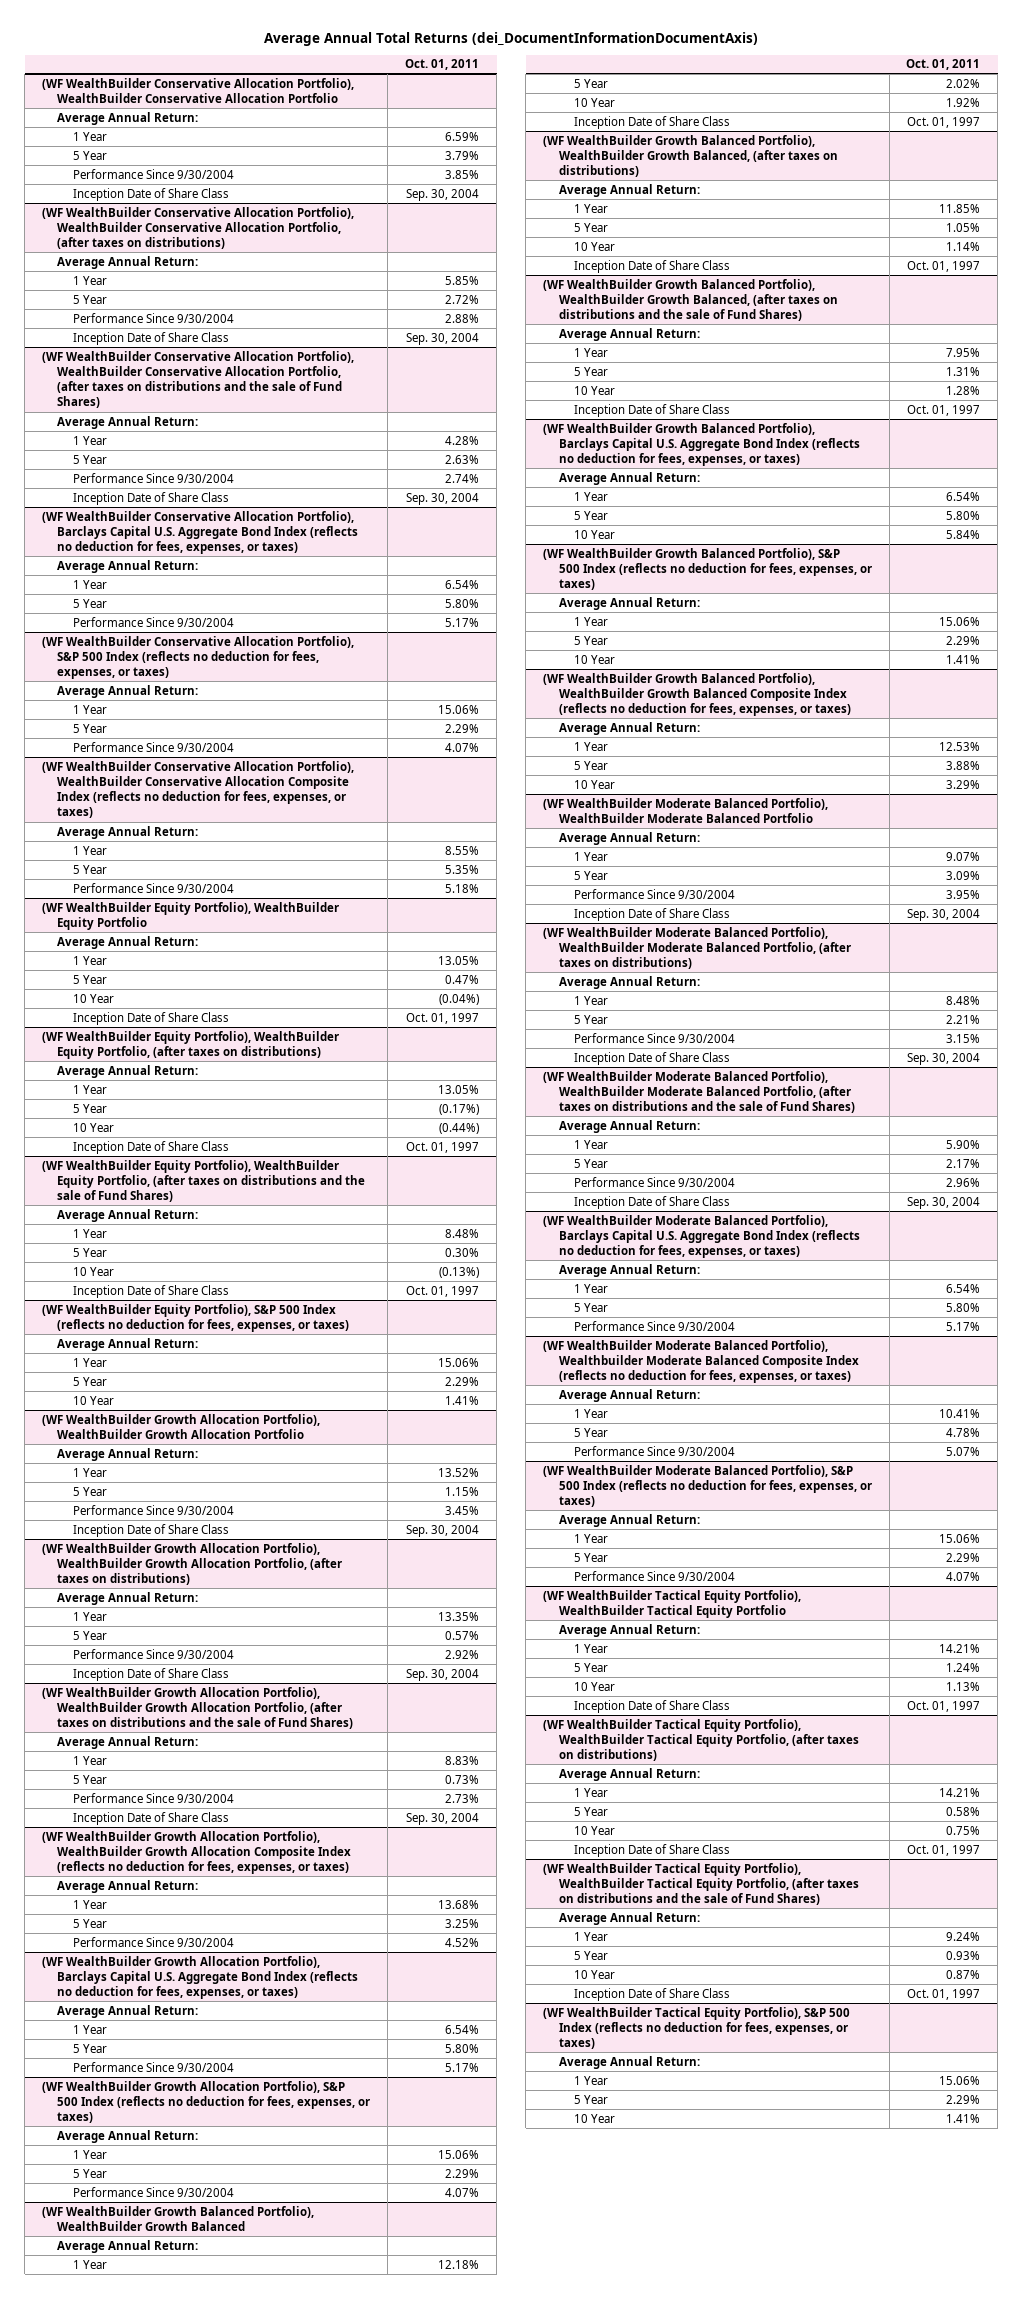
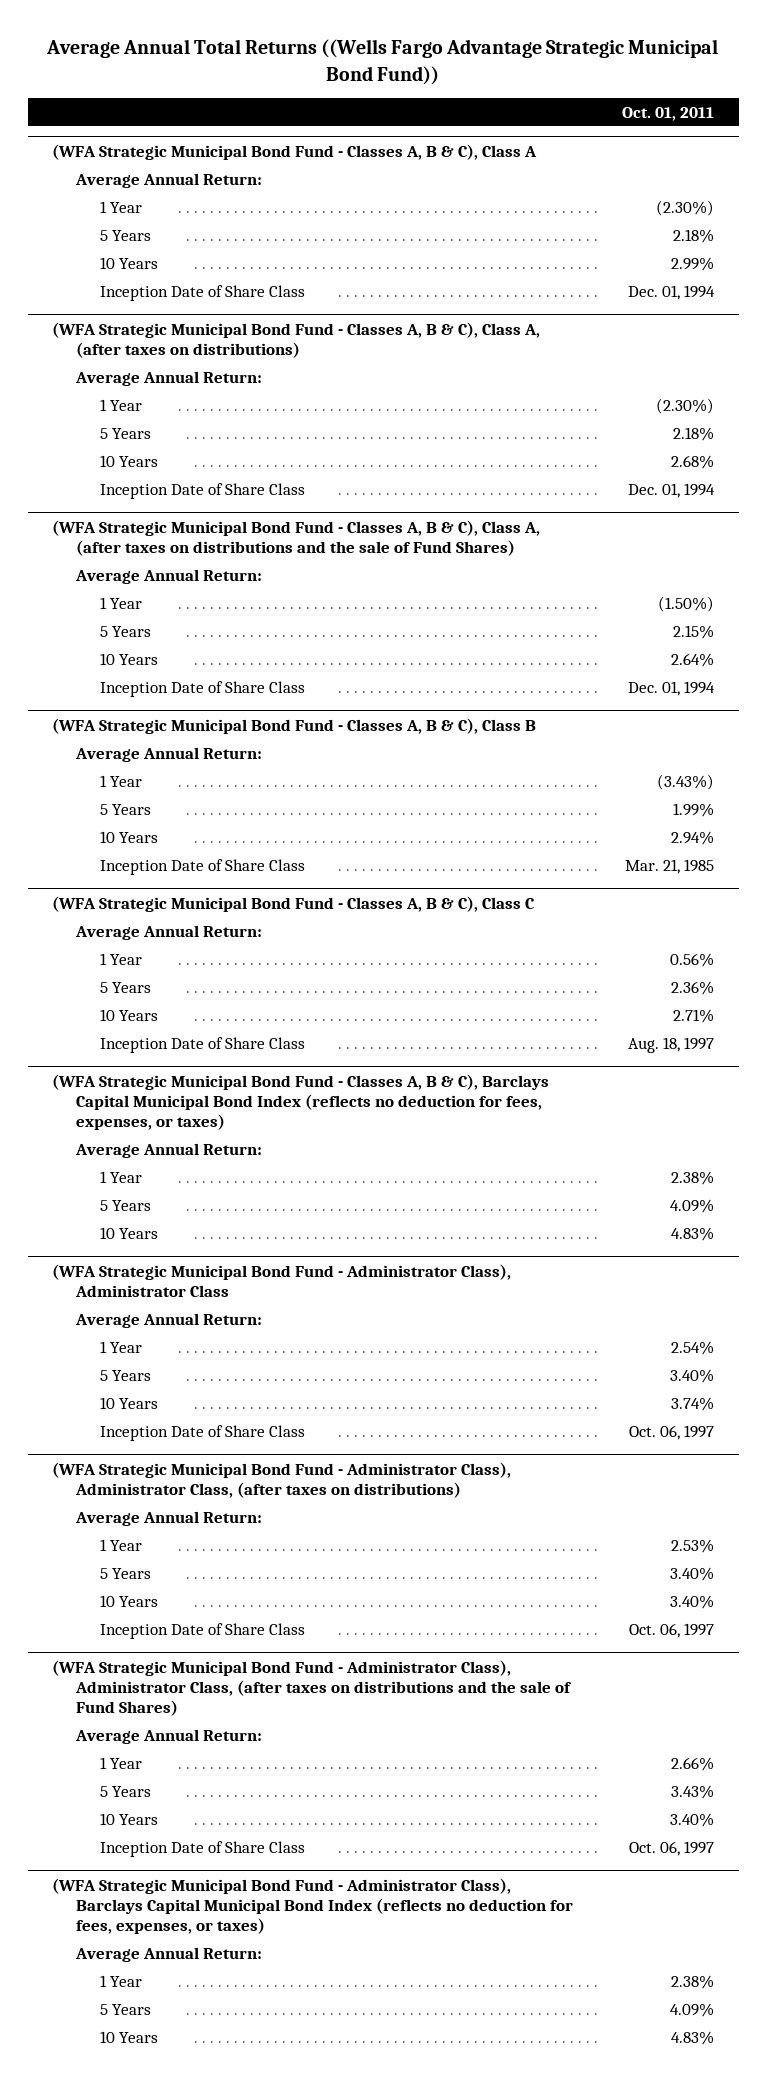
[264,31,759,46] Average Annual Total Returns (dei_DocumentInformationDocumentAxis) -> [46,39,719,85] Average Annual Total Returns ((Wells Fargo Advantage Strategic Municipal Bond Fund))
[41,77,354,103] (WF WealthBuilder Conservative Allocation Portfolio), WealthBuilder Conservative Allocation Portfolio -> none
[57,111,199,125] Average Annual Return: -> none
[72,131,107,141] 1 Year -> none
[72,150,107,160] 5 Year -> none
[72,168,234,179] Performance Since 9/30/2004 -> none
[72,187,229,201] Inception Date of Share Class -> none
[41,206,354,250] (WF WealthBuilder Conservative Allocation Portfolio), WealthBuilder Conservative Allocation Portfolio, (after taxes on distributions) -> none
[57,255,199,269] Average Annual Return: -> none
[72,275,107,285] 1 Year -> none
[72,294,107,304] 5 Year -> none
[72,312,234,323] Performance Since 9/30/2004 -> none
[72,331,229,345] Inception Date of Share Class -> none
[41,350,354,409] (WF WealthBuilder Conservative Allocation Portfolio), WealthBuilder Conservative Allocation Portfolio, (after taxes on distributions and the sale of Fund Shares) -> none
[57,415,199,429] Average Annual Return: -> none
[72,435,107,445] 1 Year -> none
[72,454,107,464] 5 Year -> none
[72,472,234,483] Performance Since 9/30/2004 -> none
[72,491,229,505] Inception Date of Share Class -> none
[41,510,359,555] (WF WealthBuilder Conservative Allocation Portfolio), Barclays Capital U.S. Aggregate Bond Index (reflects no deduction for fees, expenses, or taxes) -> none
[57,559,199,573] Average Annual Return: -> none
[72,579,107,589] 1 Year -> none
[72,598,107,608] 5 Year -> none
[72,616,234,627] Performance Since 9/30/2004 -> none
[41,635,354,680] (WF WealthBuilder Conservative Allocation Portfolio), S&P 500 Index (reflects no deduction for fees, expenses, or taxes) -> none
[57,684,199,698] Average Annual Return: -> none
[72,704,107,714] 1 Year -> none
[72,723,107,733] 5 Year -> none
[72,741,234,752] Performance Since 9/30/2004 -> none
[41,760,354,819] (WF WealthBuilder Conservative Allocation Portfolio), WealthBuilder Conservative Allocation Composite Index (reflects no deduction for fees, expenses, or taxes) -> none
[57,825,199,839] Average Annual Return: -> none
[72,845,107,855] 1 Year -> none
[72,864,107,874] 5 Year -> none
[72,882,234,893] Performance Since 9/30/2004 -> none
[41,901,339,930] (WF WealthBuilder Equity Portfolio), WealthBuilder Equity Portfolio -> none
[57,935,199,949] Average Annual Return: -> none
[72,955,107,965] 1 Year -> none
[72,974,107,984] 5 Year -> none
[72,993,114,1003] 10 Year -> none
[72,1011,229,1025] Inception Date of Share Class -> none
[41,1030,339,1059] (WF WealthBuilder Equity Portfolio), WealthBuilder Equity Portfolio, (after taxes on distributions) -> none
[57,1064,199,1078] Average Annual Return: -> none
[72,1084,107,1094] 1 Year -> none
[72,1103,107,1113] 5 Year -> none
[72,1122,114,1132] 10 Year -> none
[72,1140,229,1154] Inception Date of Share Class -> none
[41,1159,366,1203] (WF WealthBuilder Equity Portfolio), WealthBuilder Equity Portfolio, (after taxes on distributions and the sale of Fund Shares) -> none
[57,1208,199,1222] Average Annual Return: -> none
[72,1228,107,1238] 1 Year -> none
[72,1247,107,1257] 5 Year -> none
[72,1266,114,1276] 10 Year -> none
[72,1284,229,1298] Inception Date of Share Class -> none
[41,1303,350,1332] (WF WealthBuilder Equity Portfolio), S&P 500 Index (reflects no deduction for fees, expenses, or taxes) -> none
[57,1337,199,1351] Average Annual Return: -> none
[72,1357,107,1367] 1 Year -> none
[72,1376,107,1386] 5 Year -> none
[72,1395,114,1405] 10 Year -> none
[41,1413,320,1439] (WF WealthBuilder Growth Allocation Portfolio), WealthBuilder Growth Allocation Portfolio -> none
[57,1447,199,1461] Average Annual Return: -> none
[72,1467,107,1477] 1 Year -> none
[72,1486,107,1496] 5 Year -> none
[72,1504,234,1515] Performance Since 9/30/2004 -> none
[72,1523,229,1537] Inception Date of Share Class -> none
[41,1542,343,1586] (WF WealthBuilder Growth Allocation Portfolio), WealthBuilder Growth Allocation Portfolio, (after taxes on distributions) -> none
[57,1591,199,1605] Average Annual Return: -> none
[72,1611,107,1621] 1 Year -> none
[72,1630,107,1640] 5 Year -> none
[72,1648,234,1659] Performance Since 9/30/2004 -> none
[72,1667,229,1681] Inception Date of Share Class -> none
[41,1686,354,1730] (WF WealthBuilder Growth Allocation Portfolio), WealthBuilder Growth Allocation Portfolio, (after taxes on distributions and the sale of Fund Shares) -> none
[57,1735,199,1749] Average Annual Return: -> none
[72,1755,107,1765] 1 Year -> none
[72,1774,107,1784] 5 Year -> none
[72,1792,234,1803] Performance Since 9/30/2004 -> none
[72,1811,229,1825] Inception Date of Share Class -> none
[41,1830,352,1875] (WF WealthBuilder Growth Allocation Portfolio), WealthBuilder Growth Allocation Composite Index (reflects no deduction for fees, expenses, or taxes) -> none
[57,1879,199,1893] Average Annual Return: -> none
[72,1899,107,1909] 1 Year -> none
[72,1918,107,1928] 5 Year -> none
[72,1936,234,1947] Performance Since 9/30/2004 -> none
[41,1955,359,2000] (WF WealthBuilder Growth Allocation Portfolio), Barclays Capital U.S. Aggregate Bond Index (reflects no deduction for fees, expenses, or taxes) -> none
[57,2004,199,2018] Average Annual Return: -> none
[72,2024,107,2034] 1 Year -> none
[72,2043,107,2053] 5 Year -> none
[72,2061,234,2072] Performance Since 9/30/2004 -> none
[41,2080,371,2124] (WF WealthBuilder Growth Allocation Portfolio), S&P 500 Index (reflects no deduction for fees, expenses, or taxes) -> none
[57,2129,199,2143] Average Annual Return: -> none
[72,2149,107,2159] 1 Year -> none
[72,2168,107,2178] 5 Year -> none
[72,2186,234,2197] Performance Since 9/30/2004 -> none
[41,2205,314,2231] (WF WealthBuilder Growth Balanced Portfolio), WealthBuilder Growth Balanced -> none
[57,2239,199,2253] Average Annual Return: -> none
[72,2259,107,2269] 1 Year -> none
[574,78,609,88] 5 Year -> none
[574,97,616,107] 10 Year -> none
[574,115,731,129] Inception Date of Share Class -> none
[543,134,838,178] (WF WealthBuilder Growth Balanced Portfolio), WealthBuilder Growth Balanced, (after taxes on distributions) -> none
[558,183,700,197] Average Annual Return: -> none
[574,203,609,213] 1 Year -> none
[574,222,609,232] 5 Year -> none
[574,241,616,251] 10 Year -> none
[574,259,731,273] Inception Date of Share Class -> none
[543,278,838,322] (WF WealthBuilder Growth Balanced Portfolio), WealthBuilder Growth Balanced, (after taxes on distributions and the sale of Fund Shares) -> none
[558,327,700,341] Average Annual Return: -> none
[574,347,609,357] 1 Year -> none
[574,366,609,376] 5 Year -> none
[574,385,616,395] 10 Year -> none
[574,403,731,417] Inception Date of Share Class -> none
[543,422,860,467] (WF WealthBuilder Growth Balanced Portfolio), Barclays Capital U.S. Aggregate Bond Index (reflects no deduction for fees, expenses, or taxes) -> none
[558,471,700,485] Average Annual Return: -> none
[574,491,609,501] 1 Year -> none
[574,510,609,520] 5 Year -> none
[574,529,616,539] 10 Year -> none
[543,547,872,591] (WF WealthBuilder Growth Balanced Portfolio), S&P 500 Index (reflects no deduction for fees, expenses, or taxes) -> none
[558,596,700,610] Average Annual Return: -> none
[574,616,609,626] 1 Year -> none
[574,635,609,645] 5 Year -> none
[574,654,616,664] 10 Year -> none
[543,672,851,717] (WF WealthBuilder Growth Balanced Portfolio), WealthBuilder Growth Balanced Composite Index (reflects no deduction for fees, expenses, or taxes) -> none
[558,721,700,735] Average Annual Return: -> none
[574,741,609,751] 1 Year -> none
[574,760,609,770] 5 Year -> none
[574,779,616,789] 10 Year -> none
[543,797,829,823] (WF WealthBuilder Moderate Balanced Portfolio), WealthBuilder Moderate Balanced Portfolio -> none
none -> [52,143,538,160] (WFA Strategic Municipal Bond Fund - Classes A, B & C), Class A
[574,888,736,899] Performance Since 9/30/2004 -> none
[543,926,851,970] (WF WealthBuilder Moderate Balanced Portfolio), WealthBuilder Moderate Balanced Portfolio, (after taxes on distributions) -> none
[946,851,981,861] 9.07% -> [656,199,715,216] (2.30%)
[574,870,609,880] 5 Year -> [99,229,151,241] 5 Years
[946,870,981,880] 3.09% -> [673,228,715,243] 2.18%
none -> [99,256,158,269] 10 Years
[907,908,981,921] Sep. 30, 2004 -> [628,284,716,300] Dec. 01, 1994
none -> [52,321,541,358] (WFA Strategic Municipal Bond Fund - Classes A, B & C), Class A, (after taxes on distributions)
[574,1032,736,1043] Performance Since 9/30/2004 -> none
[543,1070,855,1114] (WF WealthBuilder Moderate Balanced Portfolio), WealthBuilder Moderate Balanced Portfolio, (after taxes on distributions and the sale of Fund Shares) -> none
[946,995,981,1005] 8.48% -> [656,397,715,414] (2.30%)
[574,1014,609,1024] 5 Year -> [99,427,151,439] 5 Years
[946,1014,981,1024] 2.21% -> [673,426,715,441] 2.18%
none -> [99,454,158,467] 10 Years
[907,1052,981,1065] Sep. 30, 2004 -> [628,482,716,498] Dec. 01, 1994
none -> [52,519,541,556] (WFA Strategic Municipal Bond Fund - Classes A, B & C), Class A, (after taxes on distributions and the sale of Fund Shares)
[574,1176,736,1187] Performance Since 9/30/2004 -> none
[543,1214,860,1259] (WF WealthBuilder Moderate Balanced Portfolio), Barclays Capital U.S. Aggregate Bond Index (reflects no deduction for fees, expenses, or taxes) -> none
[946,1139,981,1149] 5.90% -> [658,595,715,612] (1.50%)
[574,1158,609,1168] 5 Year -> [99,625,151,637] 5 Years
[946,1158,981,1168] 2.17% -> [673,624,715,639] 2.15%
none -> [99,652,158,665] 10 Years
[907,1196,981,1209] Sep. 30, 2004 -> [628,680,716,696] Dec. 01, 1994
none -> [52,717,537,734] (WFA Strategic Municipal Bond Fund - Classes A, B & C), Class B
[574,1320,736,1331] Performance Since 9/30/2004 -> none
[543,1339,859,1384] (WF WealthBuilder Moderate Balanced Portfolio), Wealthbuilder Moderate Balanced Composite Index (reflects no deduction for fees, expenses, or taxes) -> none
[946,1283,981,1293] 6.54% -> [657,773,715,790] (3.43%)
[574,1302,609,1312] 5 Year -> [99,803,151,815] 5 Years
[946,1302,981,1312] 5.80% -> [673,802,715,817] 1.99%
none -> [99,830,158,843] 10 Years
none -> [99,858,305,875] Inception Date of Share Class
none -> [52,895,536,912] (WFA Strategic Municipal Bond Fund - Classes A, B & C), Class C
[574,1445,736,1456] Performance Since 9/30/2004 -> none
[543,1464,872,1508] (WF WealthBuilder Moderate Balanced Portfolio), S&P 500 Index (reflects no deduction for fees, expenses, or taxes) -> none
[939,1408,981,1418] 10.41% -> [670,952,715,967] 0.56%
[574,1427,609,1437] 5 Year -> [99,981,151,993] 5 Years
[946,1427,981,1437] 4.78% -> [671,980,715,995] 2.36%
none -> [99,1008,158,1021] 10 Years
none -> [99,1036,305,1053] Inception Date of Share Class
none -> [52,1073,550,1130] (WFA Strategic Municipal Bond Fund - Classes A, B & C), Barclays Capital Municipal Bond Index (reflects no deduction for fees, expenses, or taxes)
[574,1570,736,1581] Performance Since 9/30/2004 -> none
[543,1589,802,1618] (WF WealthBuilder Tactical Equity Portfolio), WealthBuilder Tactical Equity Portfolio -> none
[939,1533,981,1543] 15.06% -> [671,1170,715,1185] 2.38%
[574,1552,609,1562] 5 Year -> [99,1199,151,1211] 5 Years
[946,1552,981,1562] 2.29% -> [670,1198,715,1213] 4.09%
none -> [99,1226,158,1239] 10 Years
none -> [52,1263,512,1297] (WFA Strategic Municipal Bond Fund - Administrator Class), Administrator Class
[543,1718,859,1762] (WF WealthBuilder Tactical Equity Portfolio), WealthBuilder Tactical Equity Portfolio, (after taxes on distributions) -> none
[939,1643,981,1653] 14.21% -> [671,1340,715,1355] 2.54%
[574,1662,609,1672] 5 Year -> [99,1369,151,1381] 5 Years
[946,1662,981,1672] 1.24% -> [670,1368,715,1383] 3.40%
[574,1681,616,1691] 10 Year -> [99,1396,158,1409] 10 Years
[946,1681,981,1691] 1.13% -> [671,1396,715,1411] 3.74%
[907,1700,981,1712] Oct. 01, 1997 -> [629,1424,715,1440] Oct. 06, 1997
none -> [52,1461,512,1498] (WFA Strategic Municipal Bond Fund - Administrator Class), Administrator Class, (after taxes on distributions)
[543,1862,859,1906] (WF WealthBuilder Tactical Equity Portfolio), WealthBuilder Tactical Equity Portfolio, (after taxes on distributions and the sale of Fund Shares) -> none
[939,1787,981,1797] 14.21% -> [671,1538,715,1553] 2.53%
[574,1806,609,1816] 5 Year -> [99,1567,151,1579] 5 Years
[946,1806,981,1816] 0.58% -> [670,1566,715,1581] 3.40%
[574,1825,616,1835] 10 Year -> [99,1594,158,1607] 10 Years
[946,1825,981,1835] 0.75% -> [670,1594,715,1609] 3.40%
[907,1844,981,1856] Oct. 01, 1997 -> [629,1622,715,1638] Oct. 06, 1997
none -> [52,1659,573,1716] (WFA Strategic Municipal Bond Fund - Administrator Class), Administrator Class, (after taxes on distributions and the sale of Fund Shares)
[543,2006,851,2050] (WF WealthBuilder Tactical Equity Portfolio), S&P 500 Index (reflects no deduction for fees, expenses, or taxes) -> none
[946,1931,981,1941] 9.24% -> [671,1756,715,1771] 2.66%
[574,1950,609,1960] 5 Year -> [99,1785,151,1797] 5 Years
[946,1950,981,1960] 0.93% -> [671,1784,715,1799] 3.43%
[574,1969,616,1979] 10 Year -> [99,1812,158,1825] 10 Years
[946,1969,981,1979] 0.87% -> [670,1812,715,1827] 3.40%
[907,1988,981,2000] Oct. 01, 1997 -> [629,1840,715,1856] Oct. 06, 1997
none -> [52,1877,574,1934] (WFA Strategic Municipal Bond Fund - Administrator Class), Barclays Capital Municipal Bond Index (reflects no deduction for fees, expenses, or taxes)
[939,2075,981,2085] 15.06% -> [671,1974,715,1989] 2.38%
[574,2094,609,2104] 5 Year -> [99,2003,151,2015] 5 Years
[946,2094,981,2104] 2.29% -> [670,2002,715,2017] 4.09%
[574,2113,616,2123] 10 Year -> [99,2030,158,2043] 10 Years
[946,2113,981,2123] 1.41% -> [671,2030,715,2045] 4.83%

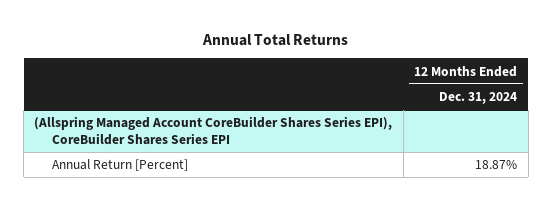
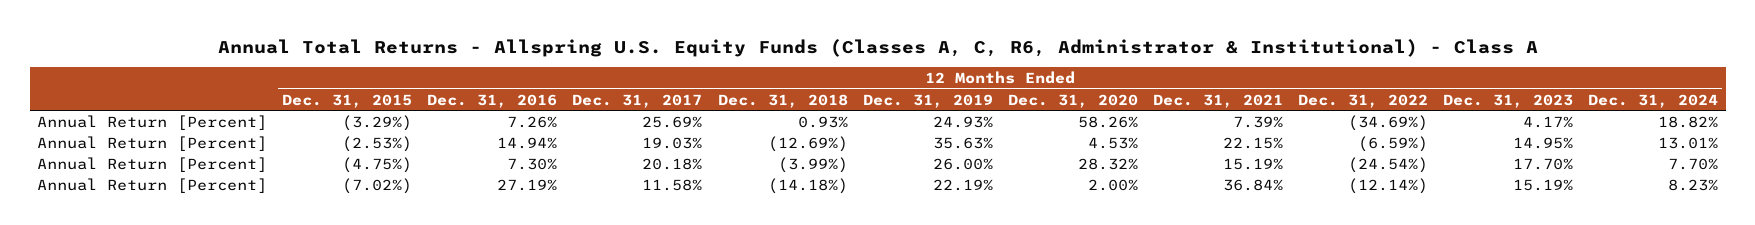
[201,33,348,46] Annual Total Returns -> [217,38,1538,57] Annual Total Returns - Allspring U.S. Equity Funds (Classes A, C, R6, Administrator & Institutional) - Class A
none -> [282,93,413,108] Dec. 31, 2015
none -> [427,93,558,108] Dec. 31, 2016
none -> [572,93,703,108] Dec. 31, 2017
none -> [717,93,848,108] Dec. 31, 2018
none -> [862,93,993,108] Dec. 31, 2019
none -> [1007,93,1138,108] Dec. 31, 2020
none -> [1152,93,1283,108] Dec. 31, 2021
none -> [1297,93,1428,108] Dec. 31, 2022
none -> [1443,93,1574,108] Dec. 31, 2023
[34,116,393,146] (Allspring Managed Account CoreBuilder Shares Series EPI), CoreBuilder Shares Series EPI -> none
[475,160,518,170] 18.87% -> [1658,115,1719,128] 18.82%
none -> [37,135,268,151] Annual Return [Percent]
none -> [37,156,268,172] Annual Return [Percent]
none -> [37,177,268,193] Annual Return [Percent]

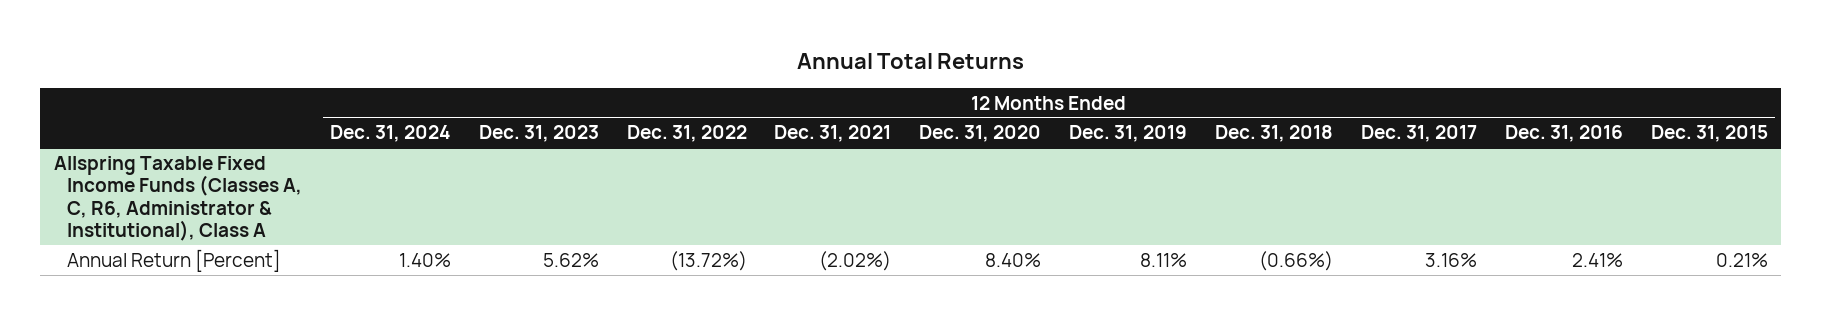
[217,38,1538,57] Annual Total Returns - Allspring U.S. Equity Funds (Classes A, C, R6, Administrator & Institutional) - Class A -> [796,53,1024,70] Annual Total Returns
[37,135,268,151] Annual Return [Percent] -> none
[37,156,268,172] Annual Return [Percent] -> none
[37,177,268,193] Annual Return [Percent] -> none
none -> [53,155,302,241] Allspring Taxable Fixed Income Funds (Classes A, C, R6, Administrator & Institutional), Class A
[342,114,413,131] (3.29%) -> [1715,252,1768,267] 0.21%
[507,115,558,128] 7.26% -> [1571,252,1623,267] 2.41%
[642,115,703,128] 25.69% -> [1424,252,1477,267] 3.16%
[797,115,848,128] 0.93% -> [1258,250,1333,271] (0.66%)
[932,115,993,128] 24.93% -> [1140,252,1188,267] 8.11%
[1077,115,1138,128] 58.26% -> [985,252,1042,267] 8.40%
[1232,115,1283,128] 7.39% -> [819,250,892,271] (2.02%)
[1347,114,1428,131] (34.69%) -> [669,250,747,271] (13.72%)
[1523,115,1574,128] 4.17% -> [542,252,599,267] 5.62%
[1658,115,1719,128] 18.82% -> [398,252,451,267] 1.40%

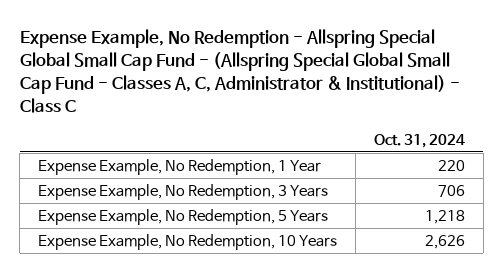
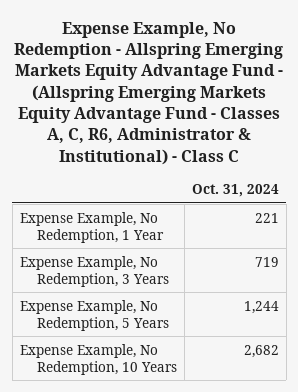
[19,29,460,114] Expense Example, No Redemption - Allspring Special Global Small Cap Fund - (Allspring Special Global Small Cap Fund - Classes A, C, Administrator & Institutional) - Class C -> [14,21,284,165] Expense Example, No Redemption - Allspring Emerging Markets Equity Advantage Fund - (Allspring Emerging Markets Equity Advantage Fund - Classes A, C, R6, Administrator & Institutional) - Class C
[437,159,465,171] 220 -> [254,212,279,223] 221
[437,184,465,197] 706 -> [254,256,279,267] 719
[424,209,465,224] 1,218 -> [243,300,279,314] 1,244
[424,234,465,249] 2,626 -> [243,344,279,358] 2,682

